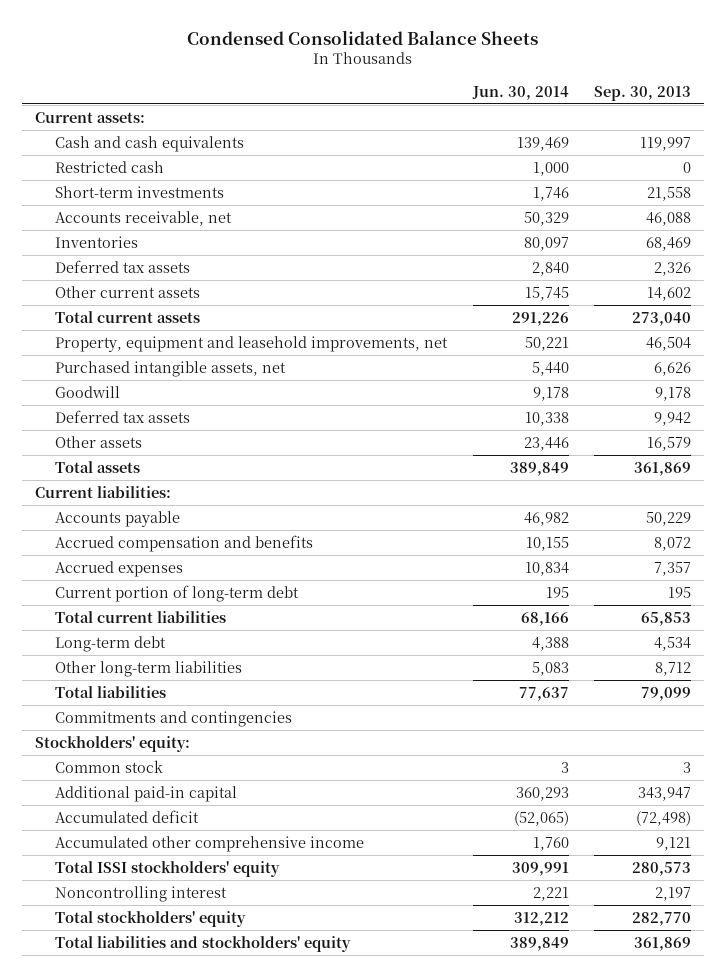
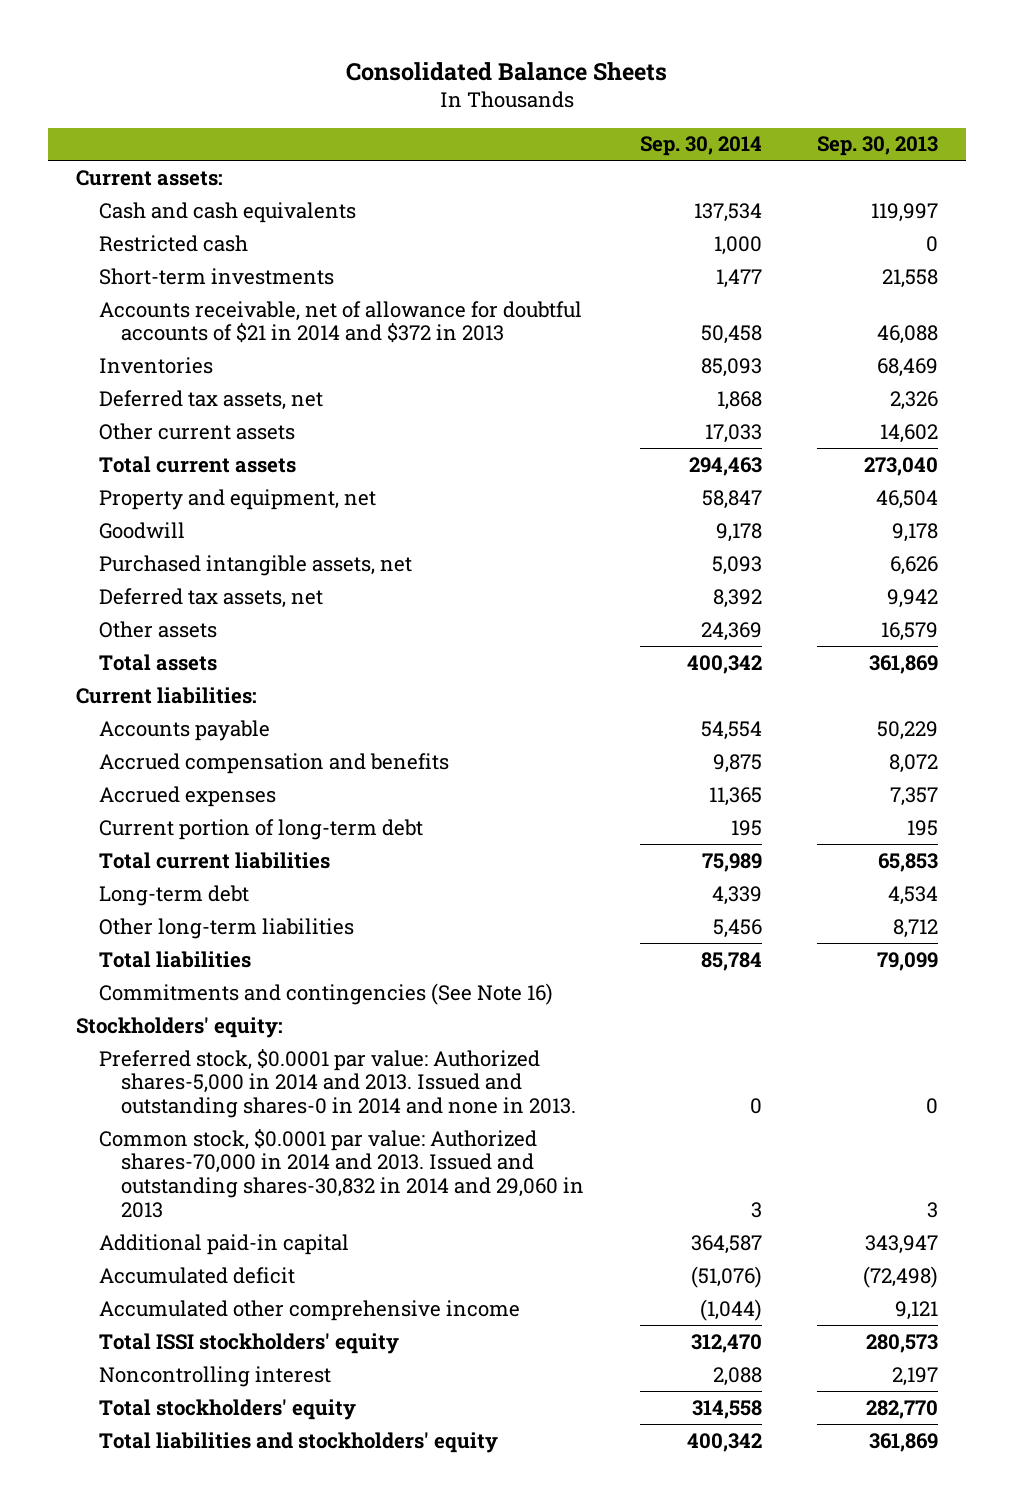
[187,29,539,45] Condensed Consolidated Balance Sheets -> [346,61,668,81] Consolidated Balance Sheets
[471,85,569,100] Jun. 30, 2014 -> none
none -> [639,136,762,157] Sep. 30, 2014
[55,210,233,226] Accounts receivable, net -> [98,300,582,344] Accounts receivable, net of allowance for doubtful accounts of $21 in 2014 and $372 in 2013
[55,259,191,273] Deferred tax assets -> [98,389,323,410] Deferred tax assets, net
[55,335,449,352] Property, equipment and leasehold improvements, net -> [98,488,376,510] Property and equipment, net
[55,360,287,377] Purchased intangible assets, net -> [98,554,412,576] Purchased intangible assets, net
[55,409,191,423] Deferred tax assets -> [98,587,323,608] Deferred tax assets, net
[55,710,293,727] Commitments and contingencies -> [98,982,553,1005] Commitments and contingencies (See Note 16)
none -> [98,1048,577,1119] Preferred stock, $0.0001 par value: Authorized shares-5,000 in 2014 and 2013. Issued and outstanding shares-0 in 2014 and none in 2013.
[55,759,164,773] Common stock -> [98,1128,585,1218] Common stock, $0.0001 par value: Authorized shares-70,000 in 2014 and 2013. Issued and outstanding shares-30,832 in 2014 and 29,060 in 2013

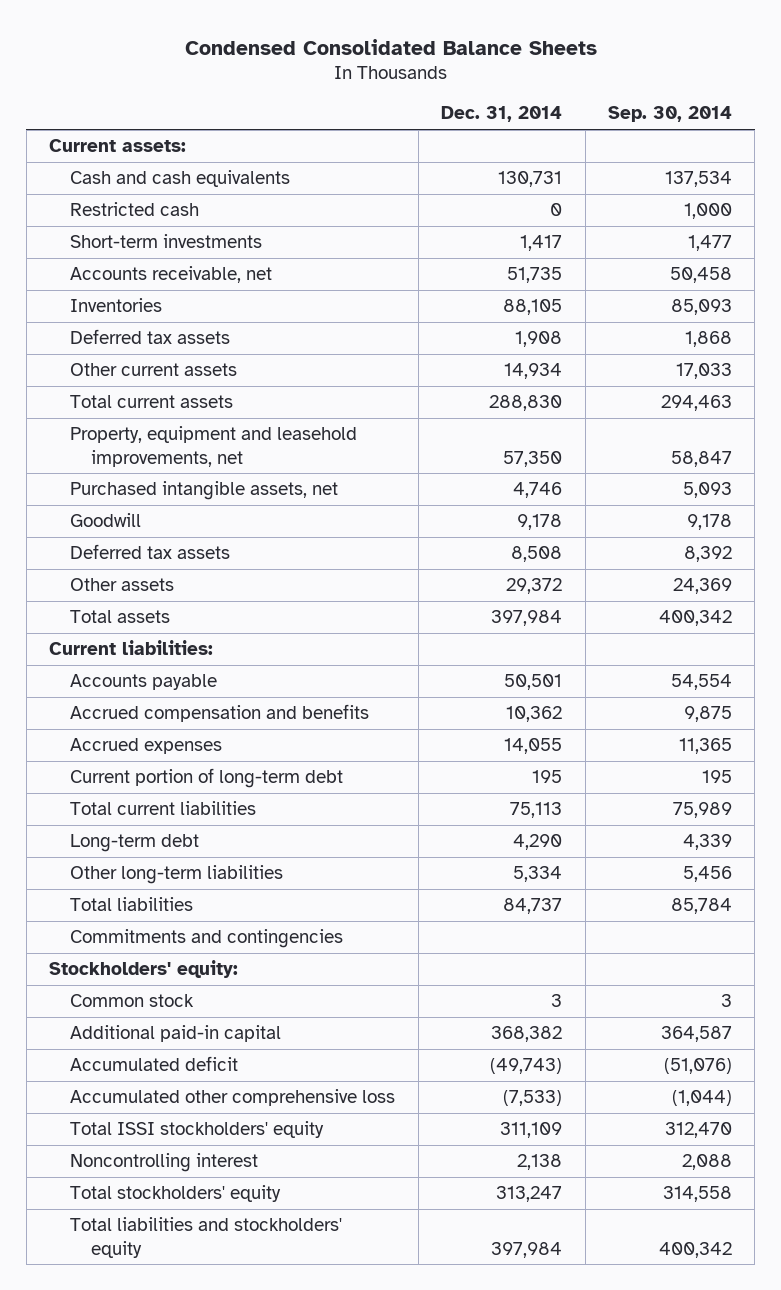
[346,61,668,81] Consolidated Balance Sheets -> [184,38,597,55] Condensed Consolidated Balance Sheets
[817,136,939,157] Sep. 30, 2013 -> none
none -> [441,106,563,123] Dec. 31, 2014
[98,300,582,344] Accounts receivable, net of allowance for doubtful accounts of $21 in 2014 and $372 in 2013 -> [70,265,273,283] Accounts receivable, net
[98,389,323,410] Deferred tax assets, net -> [70,328,231,344] Deferred tax assets
[98,488,376,510] Property and equipment, net -> [70,425,358,467] Property, equipment and leasehold improvements, net
[98,521,185,539] Goodwill -> [70,512,142,527] Goodwill
[98,587,323,608] Deferred tax assets, net -> [70,543,231,559] Deferred tax assets
[98,982,553,1005] Commitments and contingencies (See Note 16) -> [70,928,344,948] Commitments and contingencies
[98,1048,577,1119] Preferred stock, $0.0001 par value: Authorized shares-5,000 in 2014 and 2013. Issued and outstanding shares-0 in 2014 and none in 2013. -> none
[98,1128,585,1218] Common stock, $0.0001 par value: Authorized shares-70,000 in 2014 and 2013. Issued and outstanding shares-30,832 in 2014 and 29,060 in 2013 -> [70,993,195,1007] Common stock
[98,1299,520,1321] Accumulated other comprehensive income -> [70,1088,396,1106] Accumulated other comprehensive loss

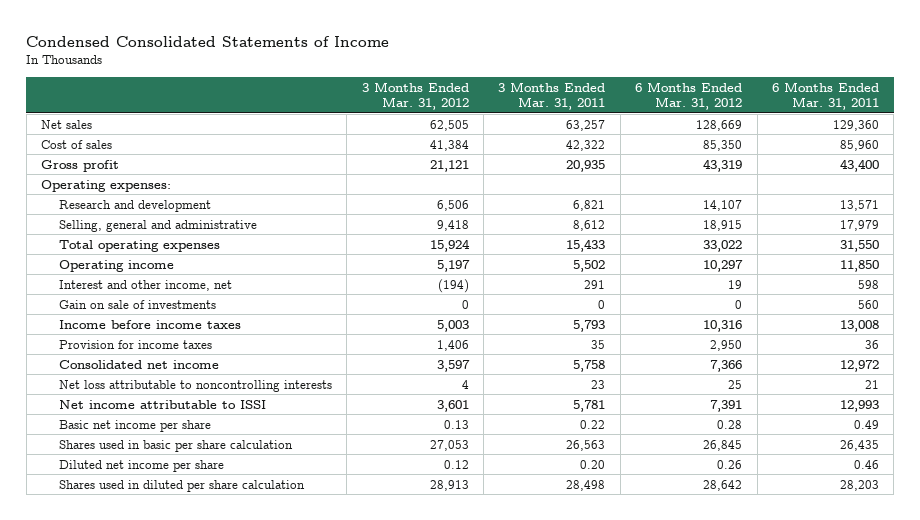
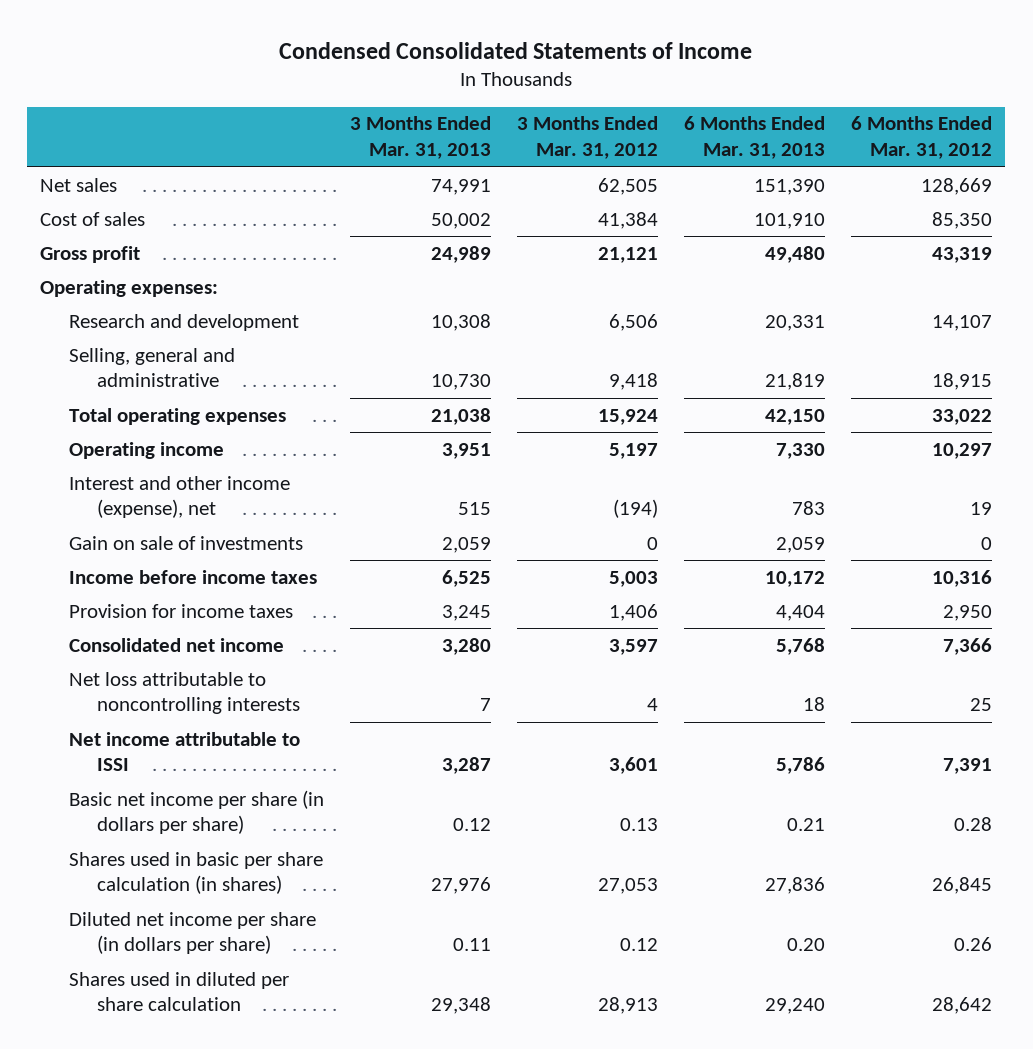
[498,82,606,111] 3 Months Ended Mar. 31, 2011 -> none
[772,82,880,111] 6 Months Ended Mar. 31, 2011 -> none
none -> [349,116,491,159] 3 Months Ended Mar. 31, 2013
none -> [684,116,826,159] 6 Months Ended Mar. 31, 2013
[58,279,232,291] Interest and other income, net -> [68,475,290,519] Interest and other income (expense), net
[58,419,211,432] Basic net income per share -> [68,789,324,835] Basic net income per share (in dollars per share)
[58,439,293,452] Shares used in basic per share calculation -> [68,851,323,895] Shares used in basic per share calculation (in shares)
[58,459,224,472] Diluted net income per share -> [68,911,316,955] Diluted net income per share (in dollars per share)

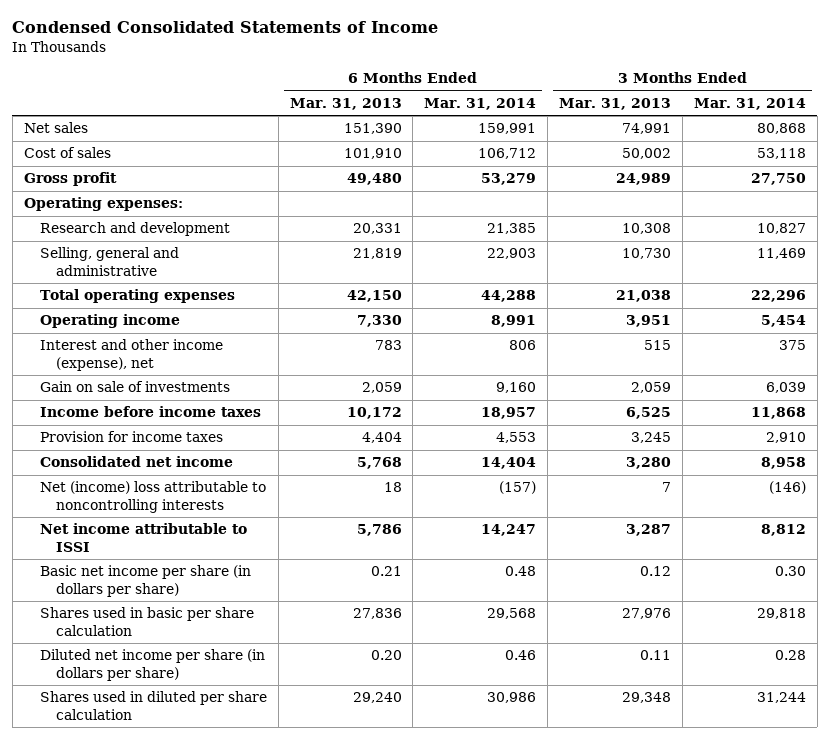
[517,116,659,159] 3 Months Ended Mar. 31, 2012 -> none
[851,116,993,159] 6 Months Ended Mar. 31, 2012 -> none
none -> [424,97,537,110] Mar. 31, 2014
none -> [693,97,806,110] Mar. 31, 2014
[68,671,301,715] Net loss attributable to noncontrolling interests -> [39,481,266,513] Net (income) loss attributable to noncontrolling interests
[68,851,323,895] Shares used in basic per share calculation (in shares) -> [39,607,254,636] Shares used in basic per share calculation

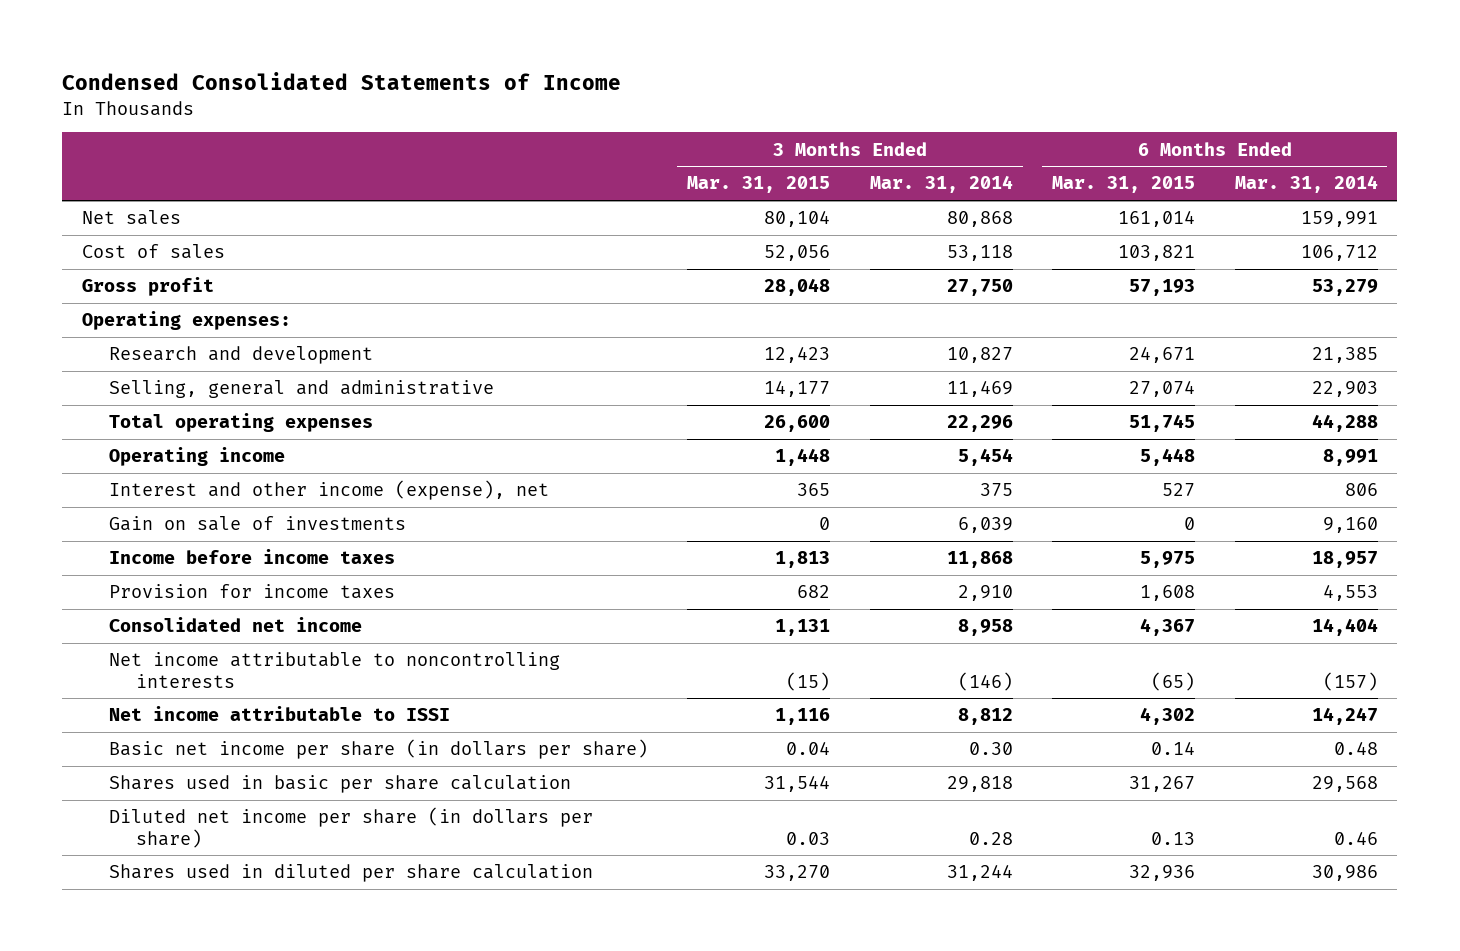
[289,97,402,110] Mar. 31, 2013 -> none
[559,97,672,110] Mar. 31, 2013 -> none
none -> [687,176,831,194] Mar. 31, 2015
none -> [1052,176,1196,194] Mar. 31, 2015
[39,481,266,513] Net (income) loss attributable to noncontrolling interests -> [108,652,560,688] Net income attributable to noncontrolling interests

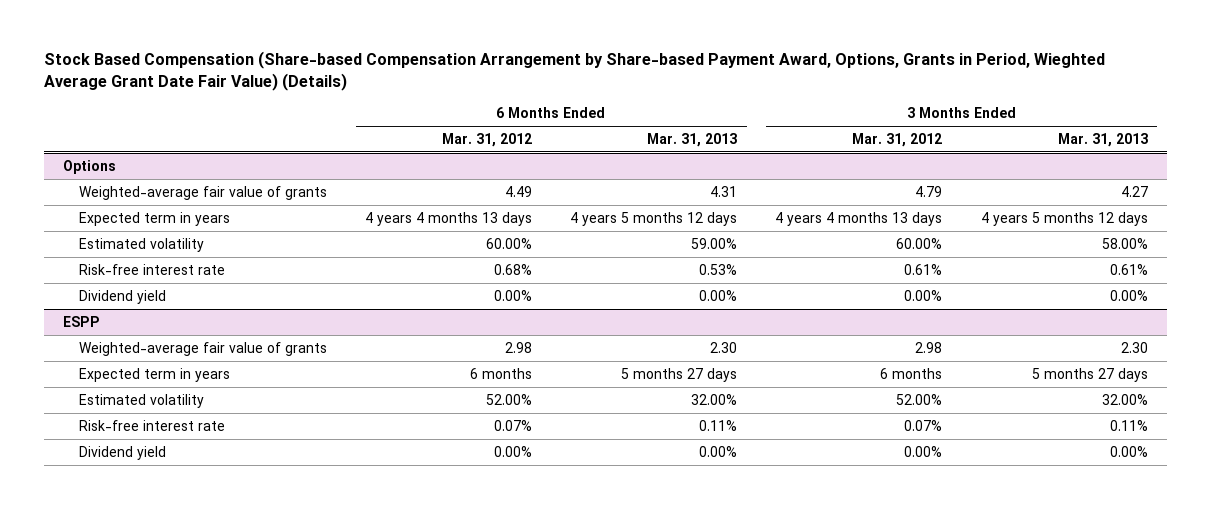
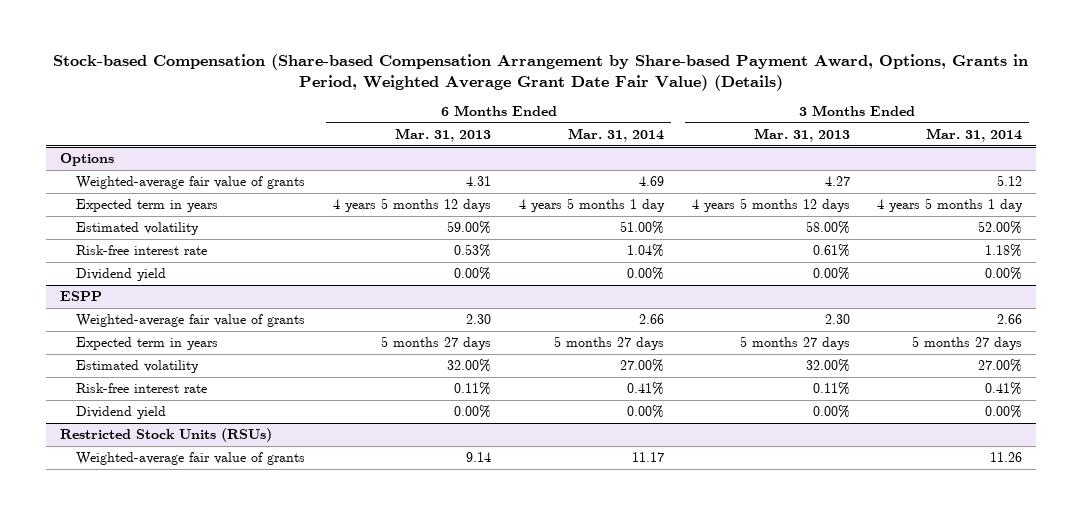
[43,51,1105,91] Stock Based Compensation (Share-based Compensation Arrangement by Share-based Payment Award, Options, Grants in Period, Wieghted Average Grant Date Fair Value) (Details) -> [53,54,1029,92] Stock-based Compensation (Share-based Compensation Arrangement by Share-based Payment Award, Options, Grants in Period, Weighted Average Grant Date Fair Value) (Details)
[442,132,533,147] Mar. 31, 2012 -> none
[852,132,943,147] Mar. 31, 2012 -> none
none -> [567,127,664,142] Mar. 31, 2014
none -> [926,127,1023,142] Mar. 31, 2014
none -> [59,427,272,442] Restricted Stock Units (RSUs)
none -> [76,451,306,465] Weighted-average fair value of grants

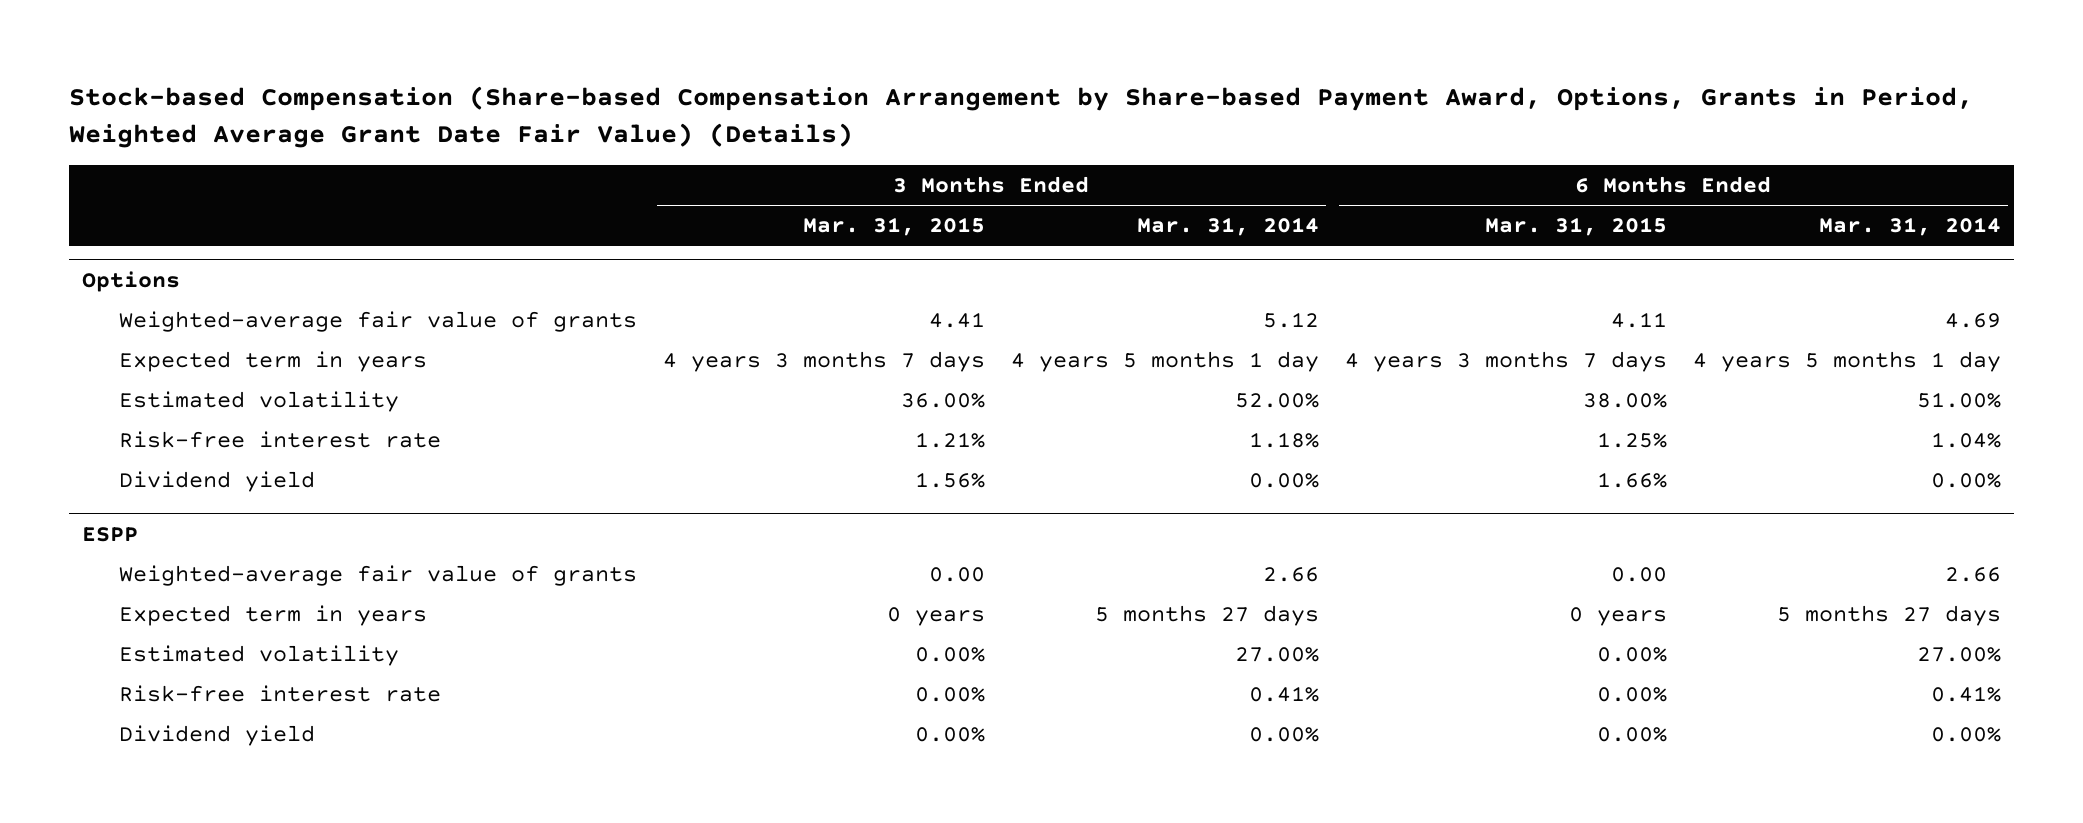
[395,127,492,142] Mar. 31, 2013 -> none
[753,127,850,142] Mar. 31, 2013 -> none
none -> [803,217,986,237] Mar. 31, 2015
none -> [1485,217,1668,237] Mar. 31, 2015
[59,427,272,442] Restricted Stock Units (RSUs) -> none
[76,451,306,465] Weighted-average fair value of grants -> none

